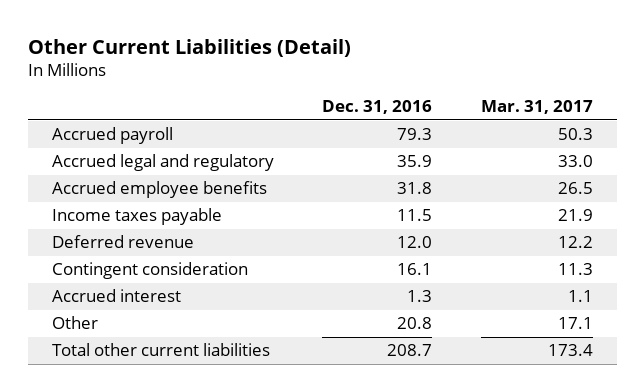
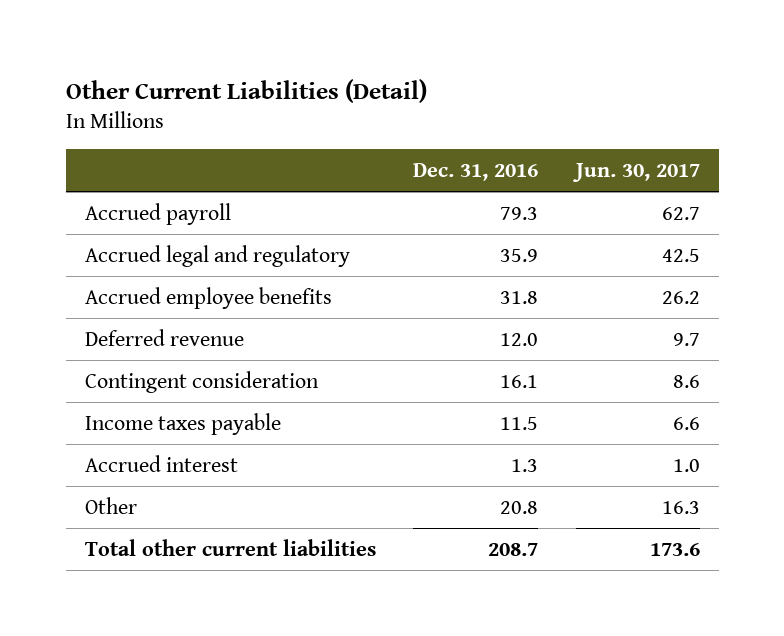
[480,100,593,115] Mar. 31, 2017 -> none
none -> [571,162,700,182] Jun. 30, 2017
[51,208,222,226] Income taxes payable -> [84,412,281,435] Income taxes payable

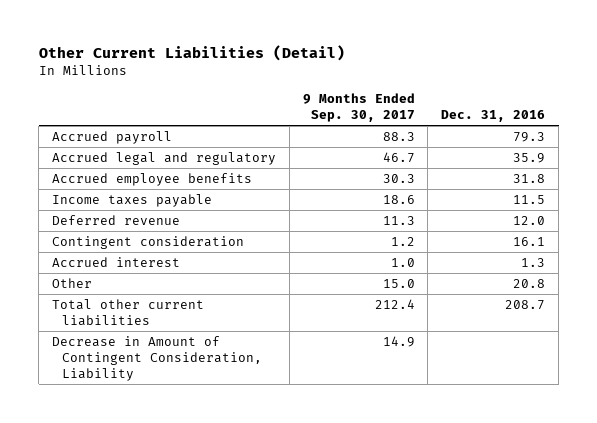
[571,162,700,182] Jun. 30, 2017 -> none
none -> [302,92,415,122] 9 Months Ended Sep. 30, 2017
[84,412,281,435] Income taxes payable -> [51,194,212,208] Income taxes payable
none -> [51,336,263,381] Decrease in Amount of Contingent Consideration, Liability

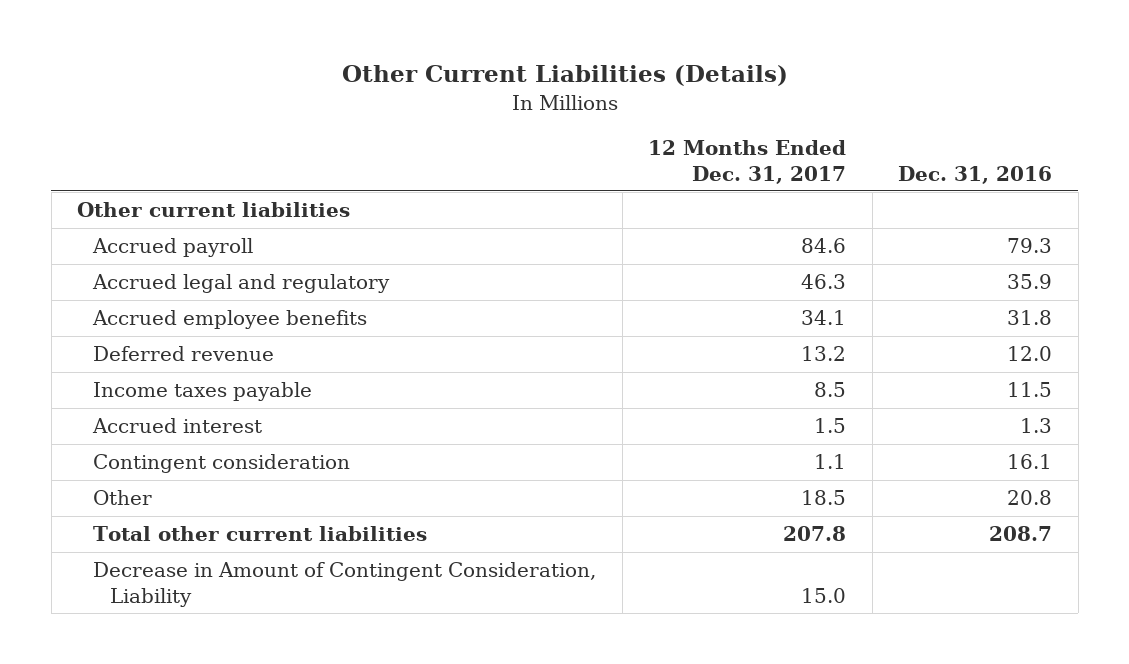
[38,45,345,62] Other Current Liabilities (Detail) -> [341,65,788,87] Other Current Liabilities (Details)
[302,92,415,122] 9 Months Ended Sep. 30, 2017 -> none
none -> [648,139,847,184] 12 Months Ended Dec. 31, 2017
none -> [76,202,350,218] Other current liabilities
[51,194,212,208] Income taxes payable -> [93,382,313,402] Income taxes payable
[51,236,244,250] Contingent consideration -> [93,454,351,474] Contingent consideration

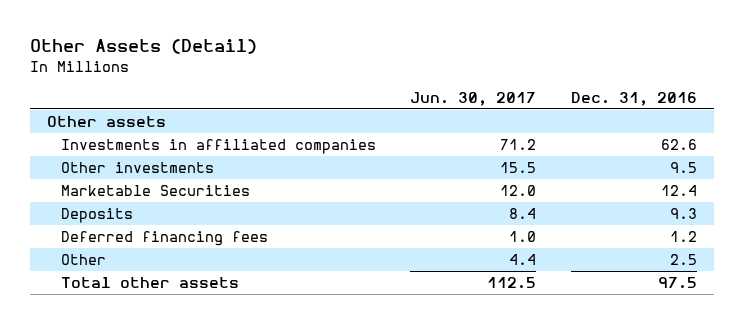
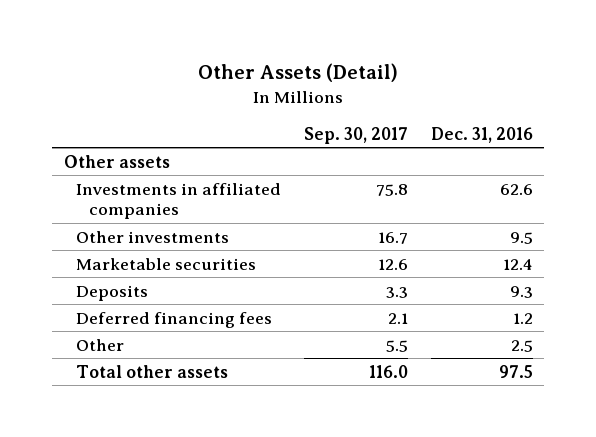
[410,91,537,106] Jun. 30, 2017 -> none
none -> [304,126,409,144] Sep. 30, 2017
[61,184,251,196] Marketable Securities -> [76,257,257,270] Marketable securities

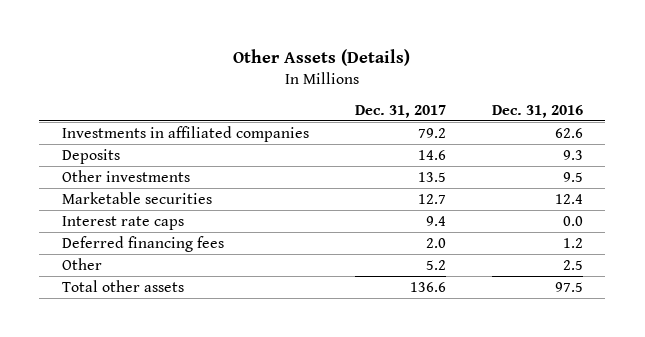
[198,63,399,83] Other Assets (Detail) -> [233,49,411,67] Other Assets (Details)
[304,126,409,144] Sep. 30, 2017 -> none
none -> [354,104,446,118] Dec. 31, 2017
[63,154,170,168] Other assets -> none
[76,284,149,301] Deposits -> [62,148,121,164] Deposits
none -> [62,215,185,230] Interest rate caps

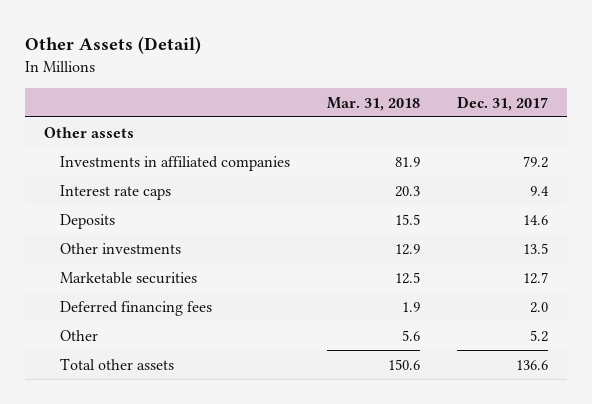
[233,49,411,67] Other Assets (Details) -> [25,36,202,55] Other Assets (Detail)
[491,104,583,118] Dec. 31, 2016 -> none
none -> [326,96,420,111] Mar. 31, 2018
none -> [43,126,134,138] Other assets
[62,215,185,230] Interest rate caps -> [59,184,171,200] Interest rate caps

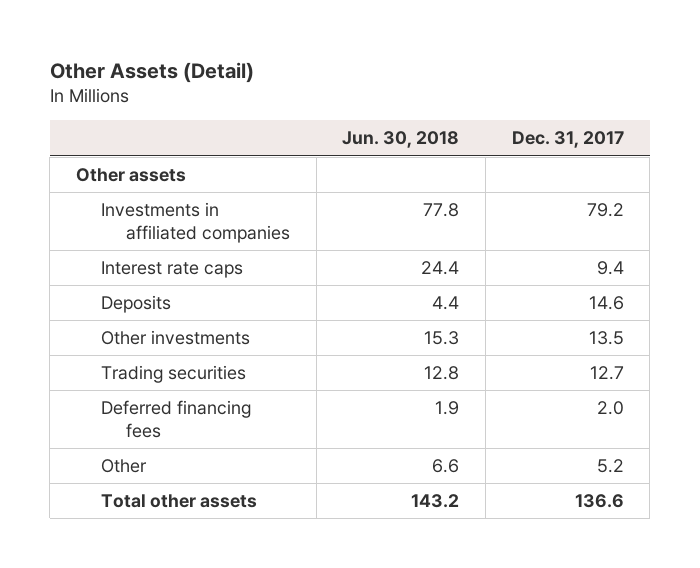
[326,96,420,111] Mar. 31, 2018 -> none
none -> [342,131,460,149] Jun. 30, 2018
[59,271,197,284] Marketable securities -> [101,365,247,384] Trading securities

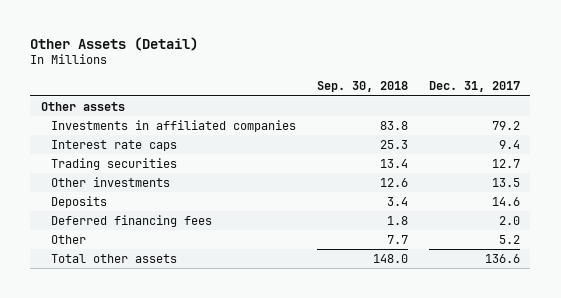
[342,131,460,149] Jun. 30, 2018 -> none
none -> [317,81,409,93] Sep. 30, 2018
[101,330,251,346] Other investments -> [51,176,171,187] Other investments
[101,295,172,314] Deposits -> [51,195,108,208] Deposits

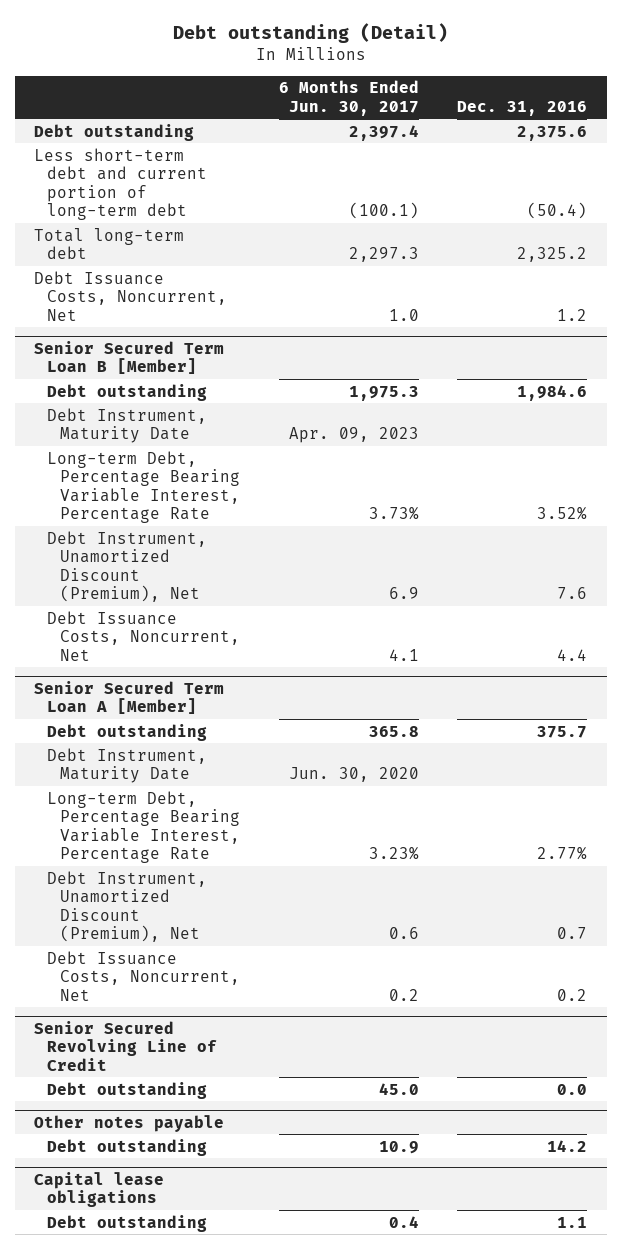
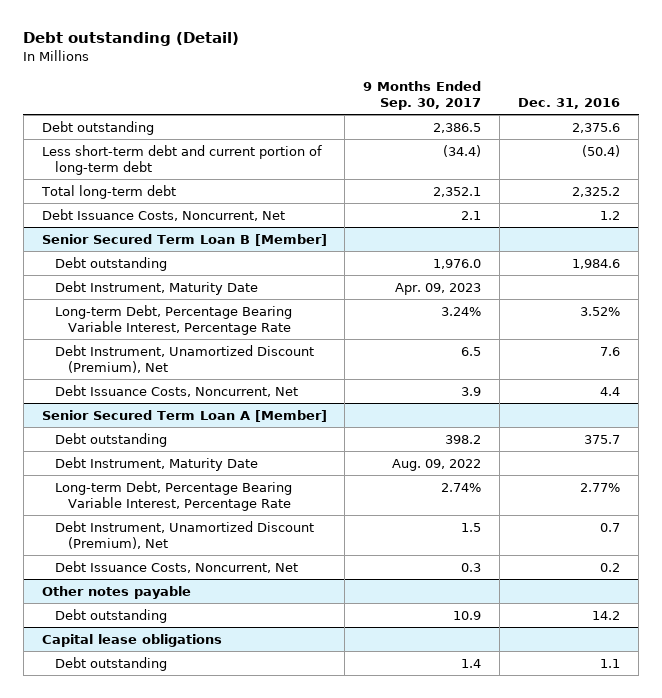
[278,80,419,116] 6 Months Ended Jun. 30, 2017 -> none
none -> [363,80,482,111] 9 Months Ended Sep. 30, 2017
[34,1020,218,1071] Senior Secured Revolving Line of Credit -> none
[47,1081,208,1099] Debt outstanding -> none

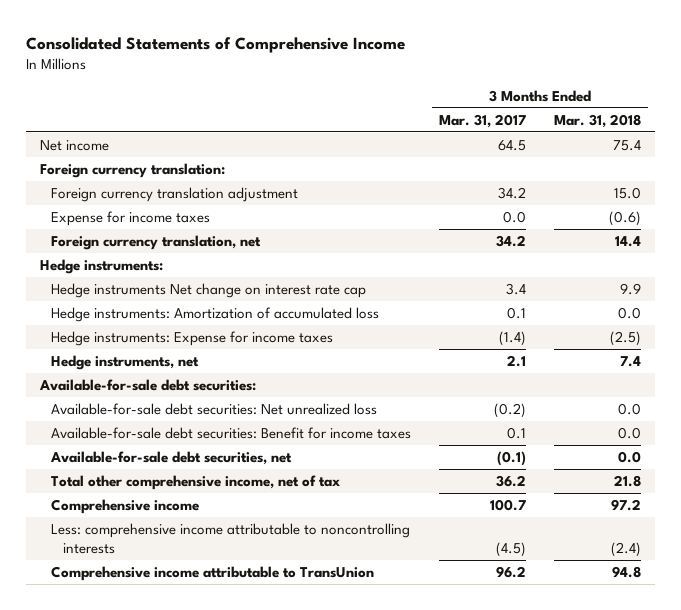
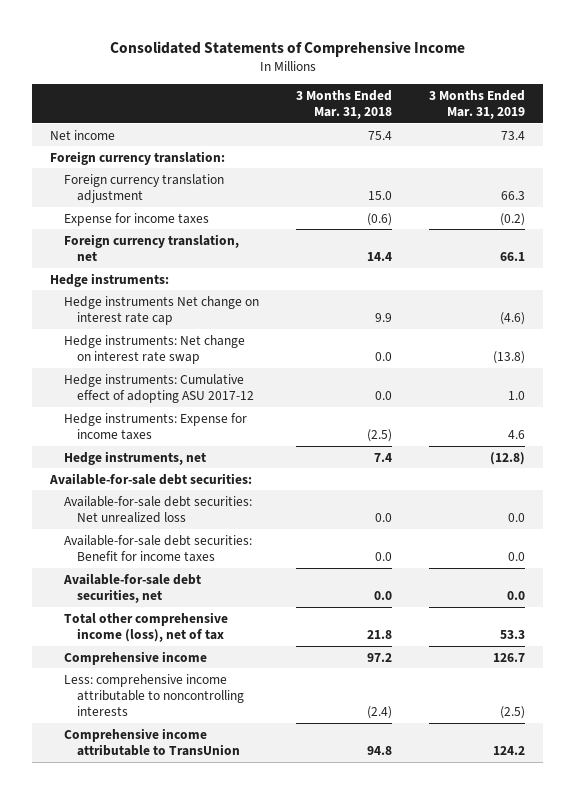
[439,113,527,128] Mar. 31, 2017 -> none
none -> [428,89,525,120] 3 Months Ended Mar. 31, 2019
[51,306,380,322] Hedge instruments: Amortization of accumulated loss -> none
none -> [63,334,245,364] Hedge instruments: Net change on interest rate swap
none -> [63,373,255,403] Hedge instruments: Cumulative effect of adopting ASU 2017-12
[51,474,341,490] Total other comprehensive income, net of tax -> [63,611,228,642] Total other comprehensive income (loss), net of tax

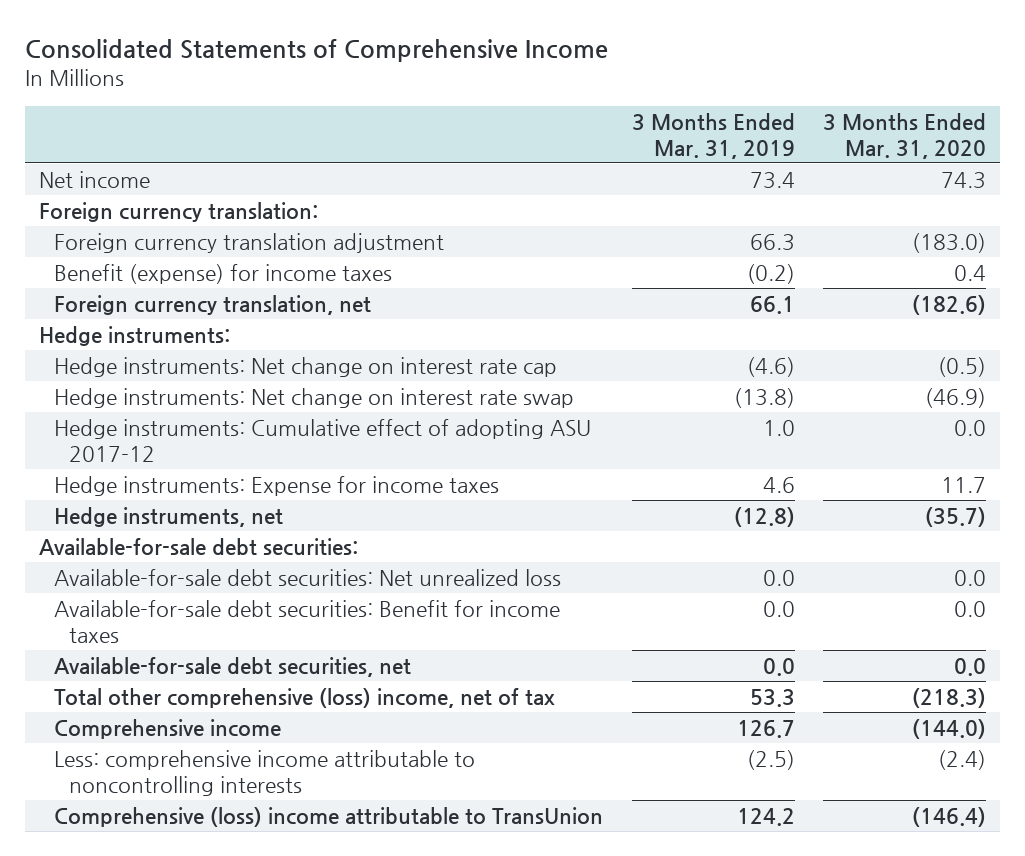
[295,89,392,120] 3 Months Ended Mar. 31, 2018 -> none
none -> [823,112,987,159] 3 Months Ended Mar. 31, 2020
[63,212,209,226] Expense for income taxes -> [54,263,393,284] Benefit (expense) for income taxes
[63,295,259,325] Hedge instruments Net change on interest rate cap -> [54,356,558,377] Hedge instruments: Net change on interest rate cap
[63,611,228,642] Total other comprehensive income (loss), net of tax -> [54,687,556,708] Total other comprehensive (loss) income, net of tax
[63,727,241,756] Comprehensive income attributable to TransUnion -> [54,806,604,827] Comprehensive (loss) income attributable to TransUnion

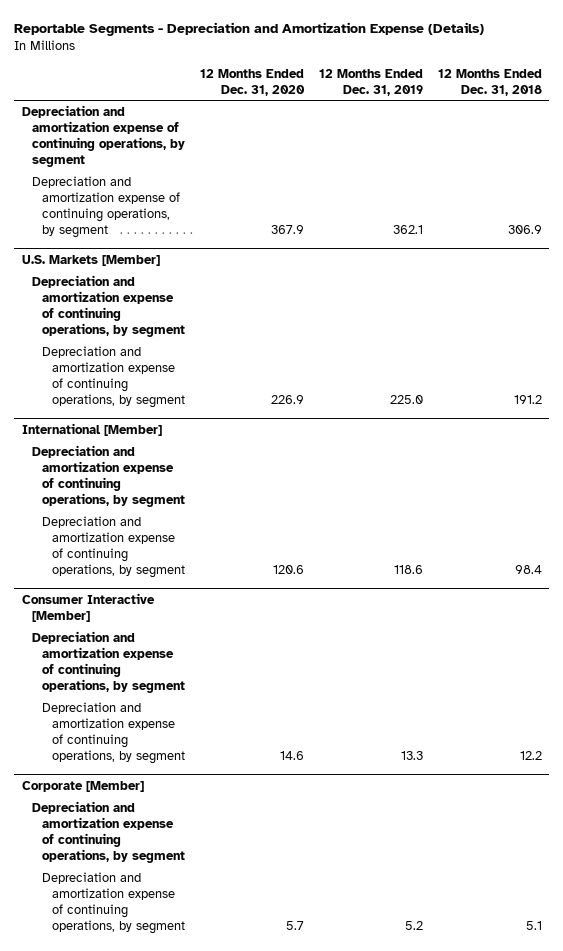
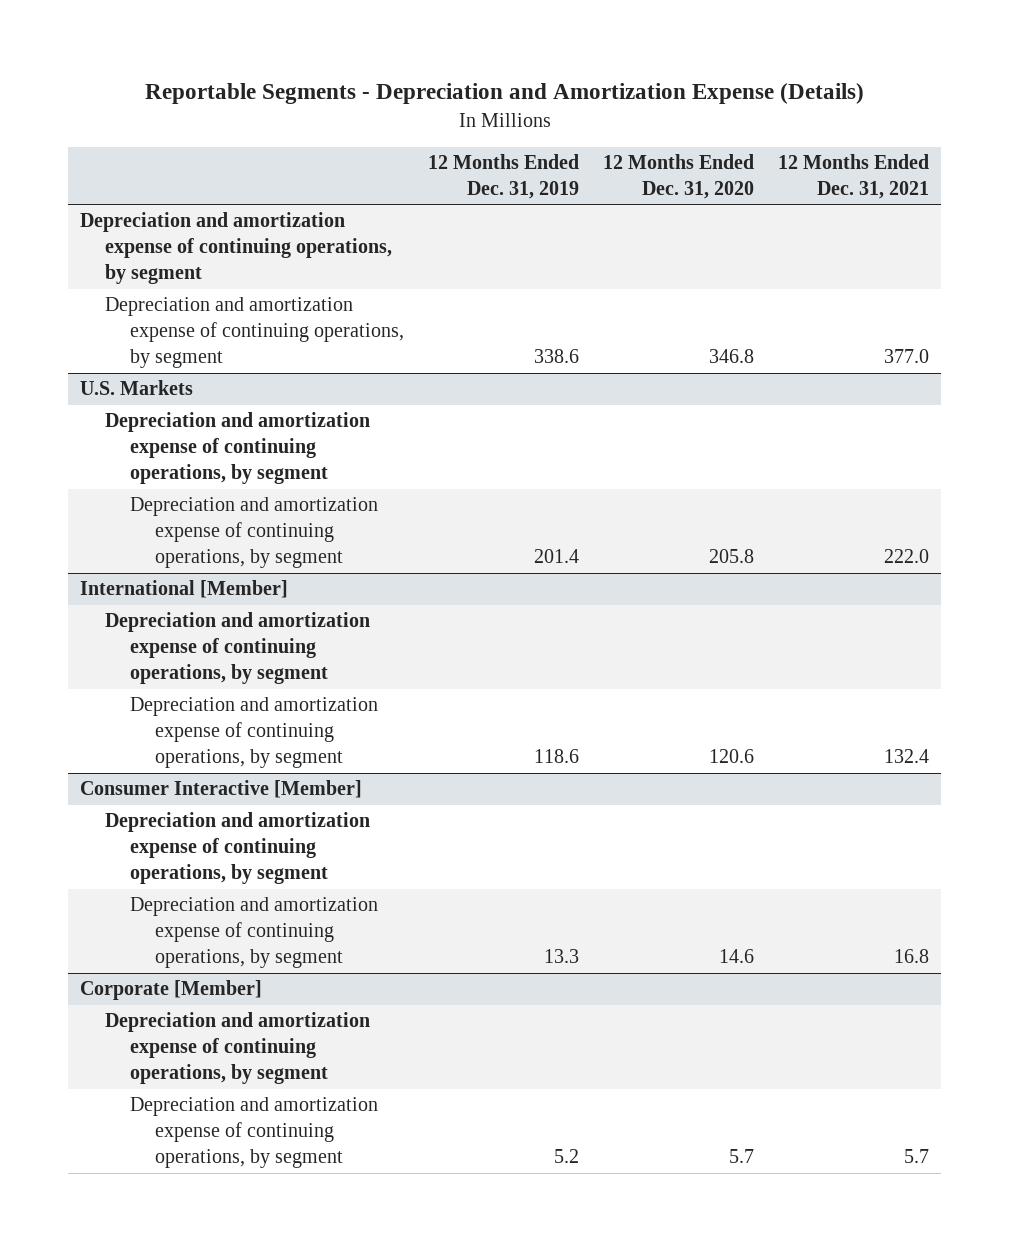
[437,68,542,96] 12 Months Ended Dec. 31, 2018 -> none
none -> [778,154,930,200] 12 Months Ended Dec. 31, 2021
[271,225,305,235] 367.9 -> [709,349,755,364] 346.8
[392,225,423,235] 362.1 -> [534,349,580,364] 338.6
[21,255,160,267] U.S. Markets [Member] -> [80,380,194,396] U.S. Markets
[271,395,305,405] 226.9 -> [709,549,755,564] 205.8
[389,395,423,405] 225.0 -> [534,549,580,564] 201.4

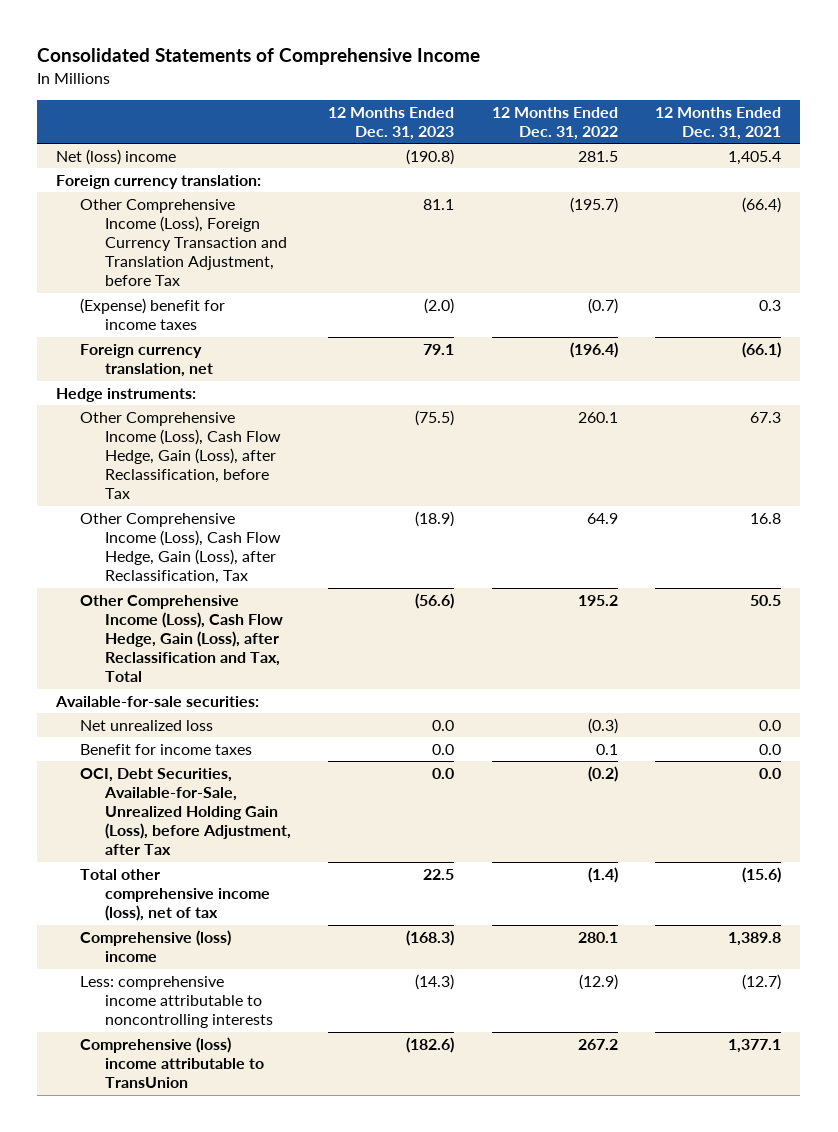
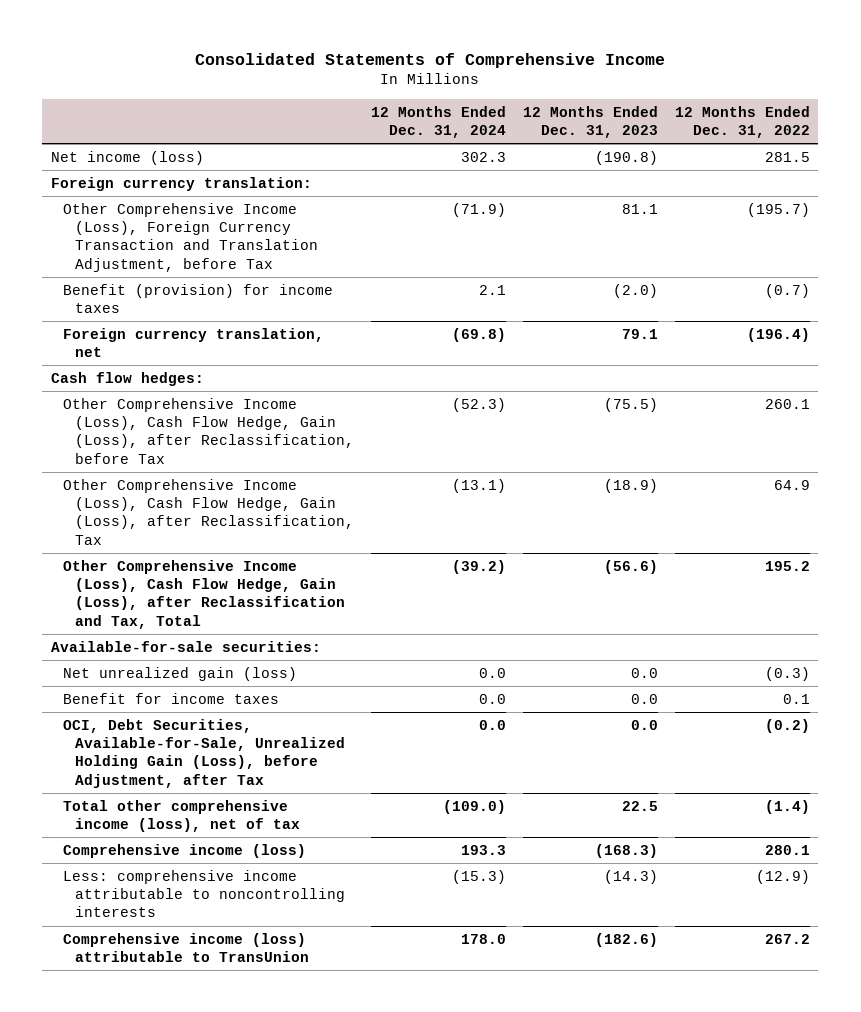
[655,106,782,140] 12 Months Ended Dec. 31, 2021 -> none
none -> [371,105,507,139] 12 Months Ended Dec. 31, 2024
[56,148,177,165] Net (loss) income -> [50,150,204,165] Net income (loss)
[80,297,226,331] (Expense) benefit for income taxes -> [62,283,333,314] Benefit (provision) for income taxes
[56,387,197,402] Hedge instruments: -> [50,371,204,386] Cash flow hedges:
[80,719,214,731] Net unrealized loss -> [62,666,297,681] Net unrealized gain (loss)
[80,929,232,963] Comprehensive (loss) income -> [62,843,306,858] Comprehensive income (loss)
[80,1036,264,1089] Comprehensive (loss) income attributable to TransUnion -> [62,932,310,963] Comprehensive income (loss) attributable to TransUnion

